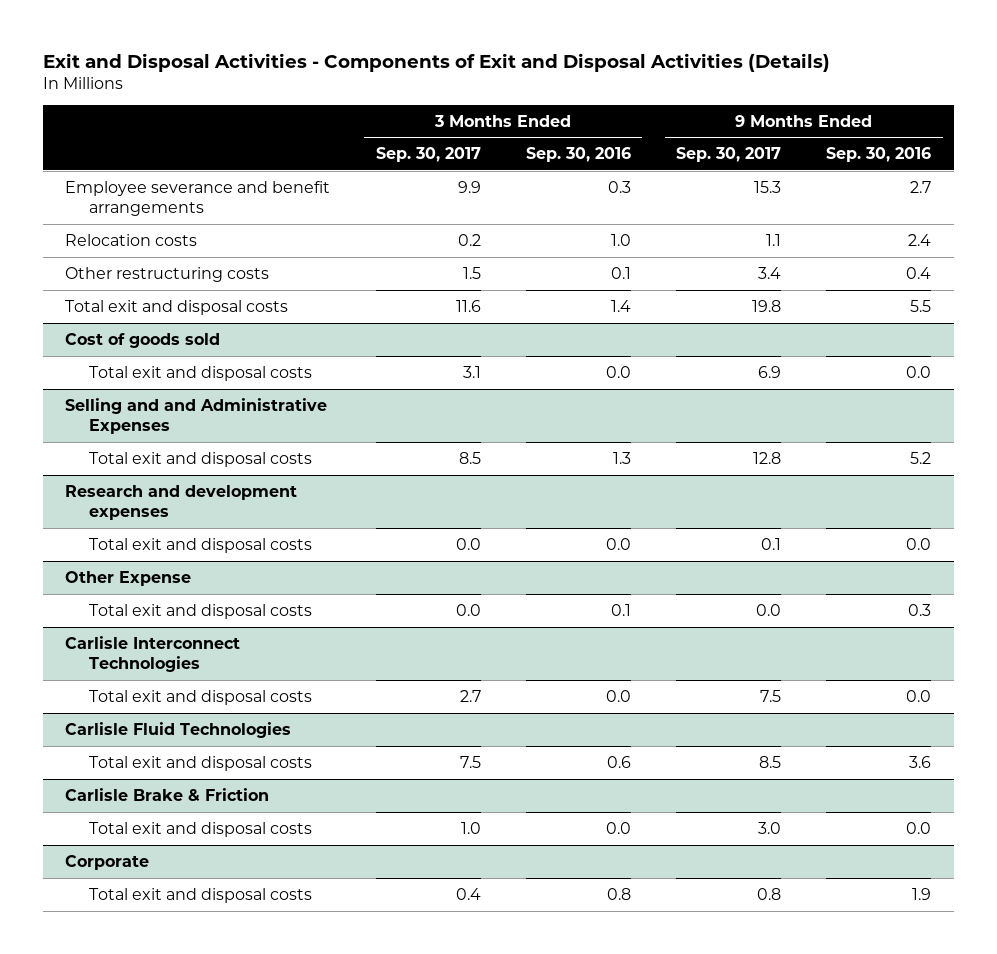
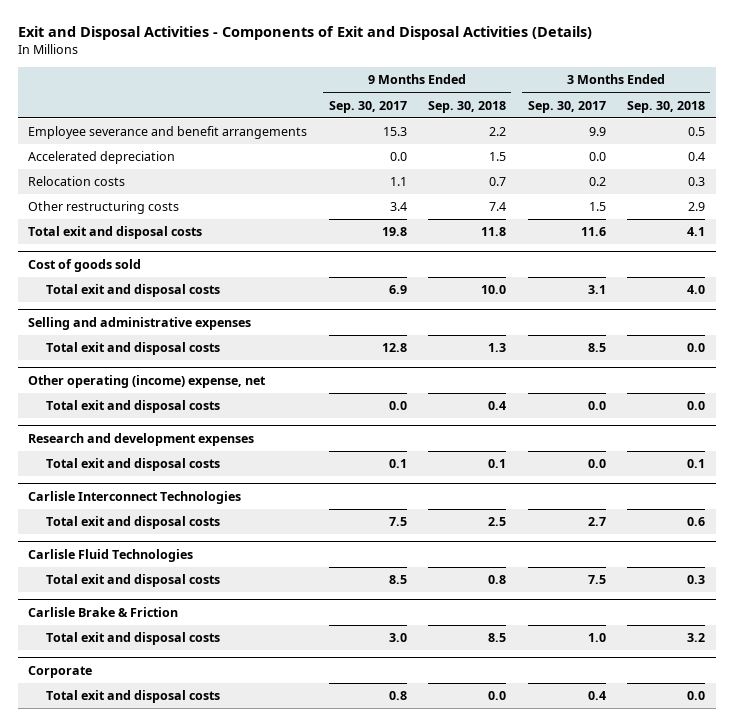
[525,147,631,163] Sep. 30, 2016 -> none
[826,147,932,163] Sep. 30, 2016 -> none
none -> [428,100,507,113] Sep. 30, 2018
none -> [626,100,705,113] Sep. 30, 2018
none -> [28,151,176,165] Accelerated depreciation
[65,397,328,435] Selling and and Administrative Expenses -> [28,317,252,331] Selling and administrative expenses
none -> [28,375,267,389] Other operating (income) expense, net
none -> [46,400,221,414] Total exit and disposal costs
[65,570,192,586] Other Expense -> none
[88,603,312,619] Total exit and disposal costs -> none

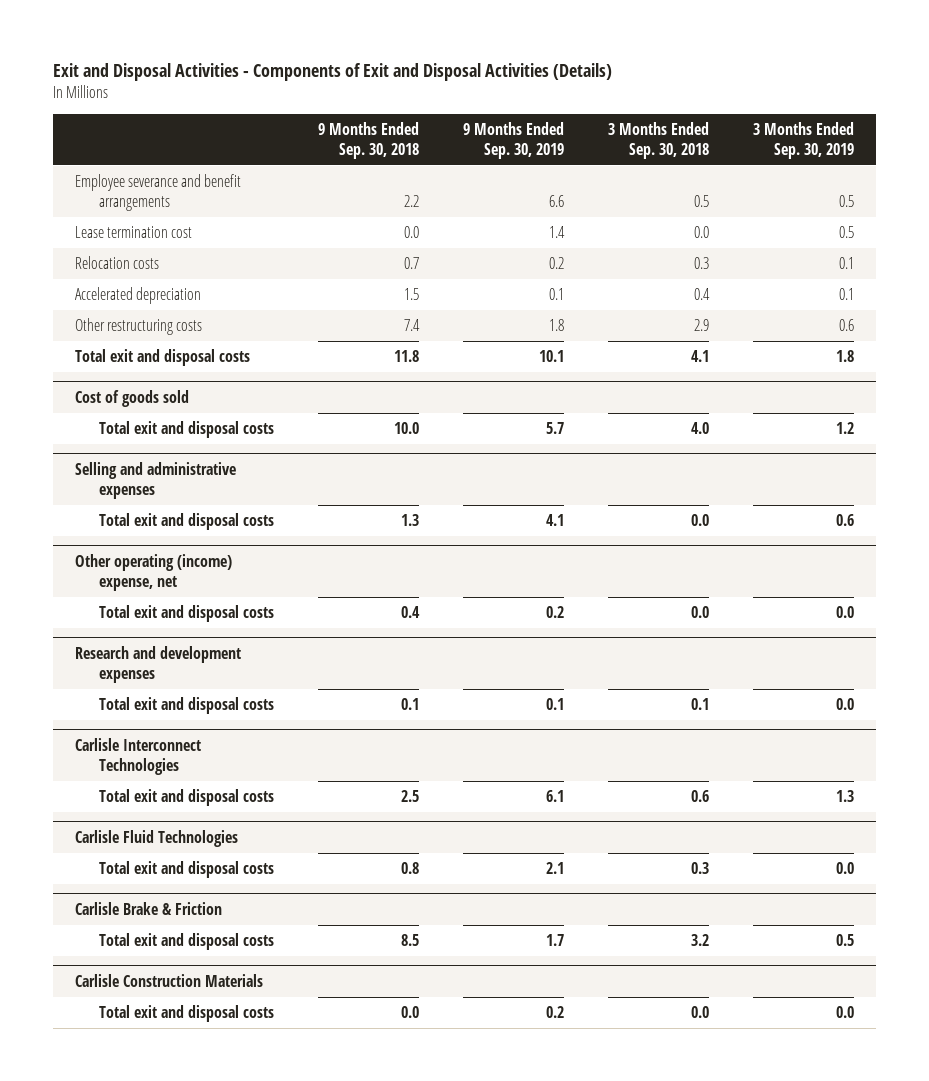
[328,100,407,113] Sep. 30, 2017 -> none
[527,100,606,113] Sep. 30, 2017 -> none
none -> [463,121,565,159] 9 Months Ended Sep. 30, 2019
none -> [753,121,855,159] 3 Months Ended Sep. 30, 2019
none -> [74,226,192,239] Lease termination cost
[28,151,176,165] Accelerated depreciation -> [74,287,201,305] Accelerated depreciation
[28,666,93,679] Corporate -> none
none -> [74,974,263,988] Carlisle Construction Materials

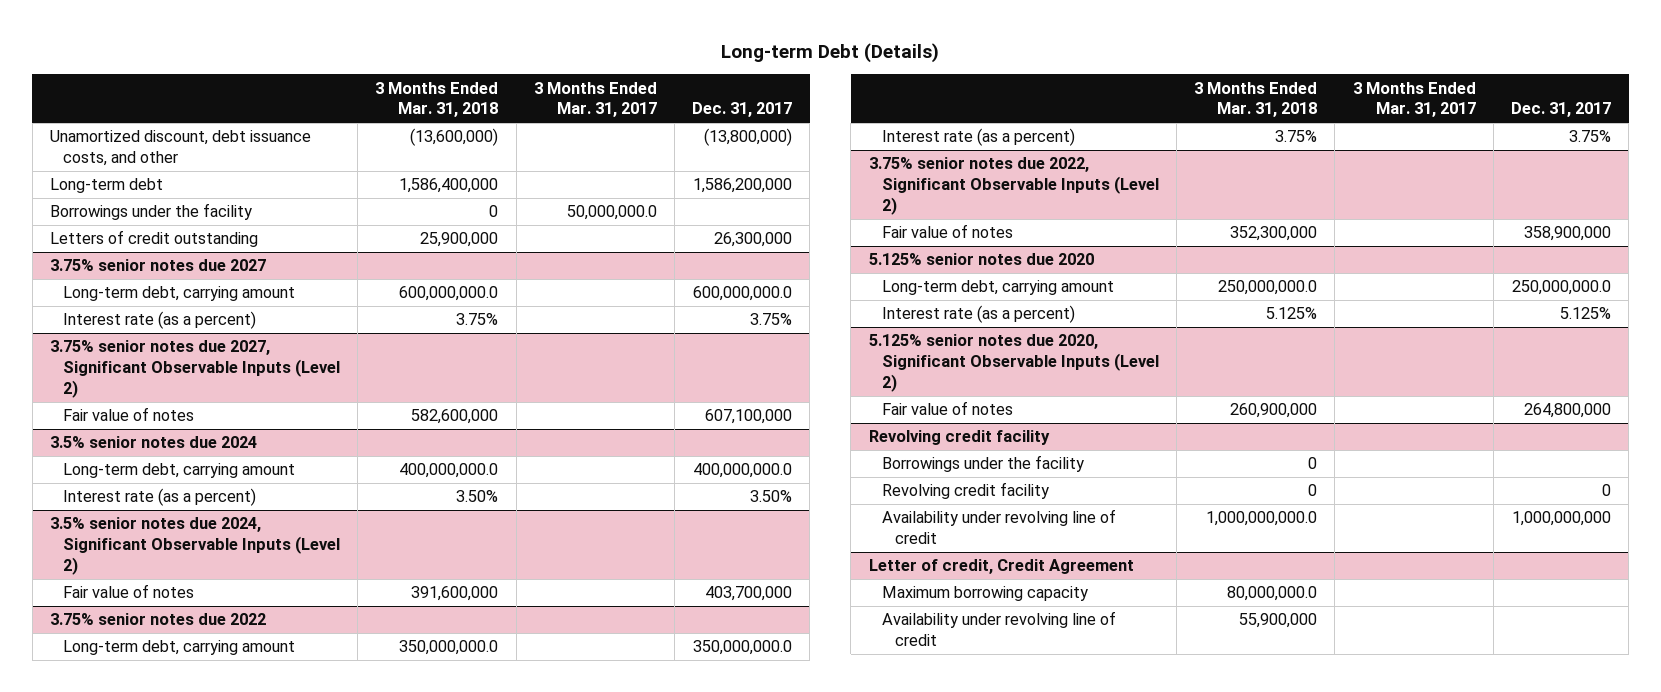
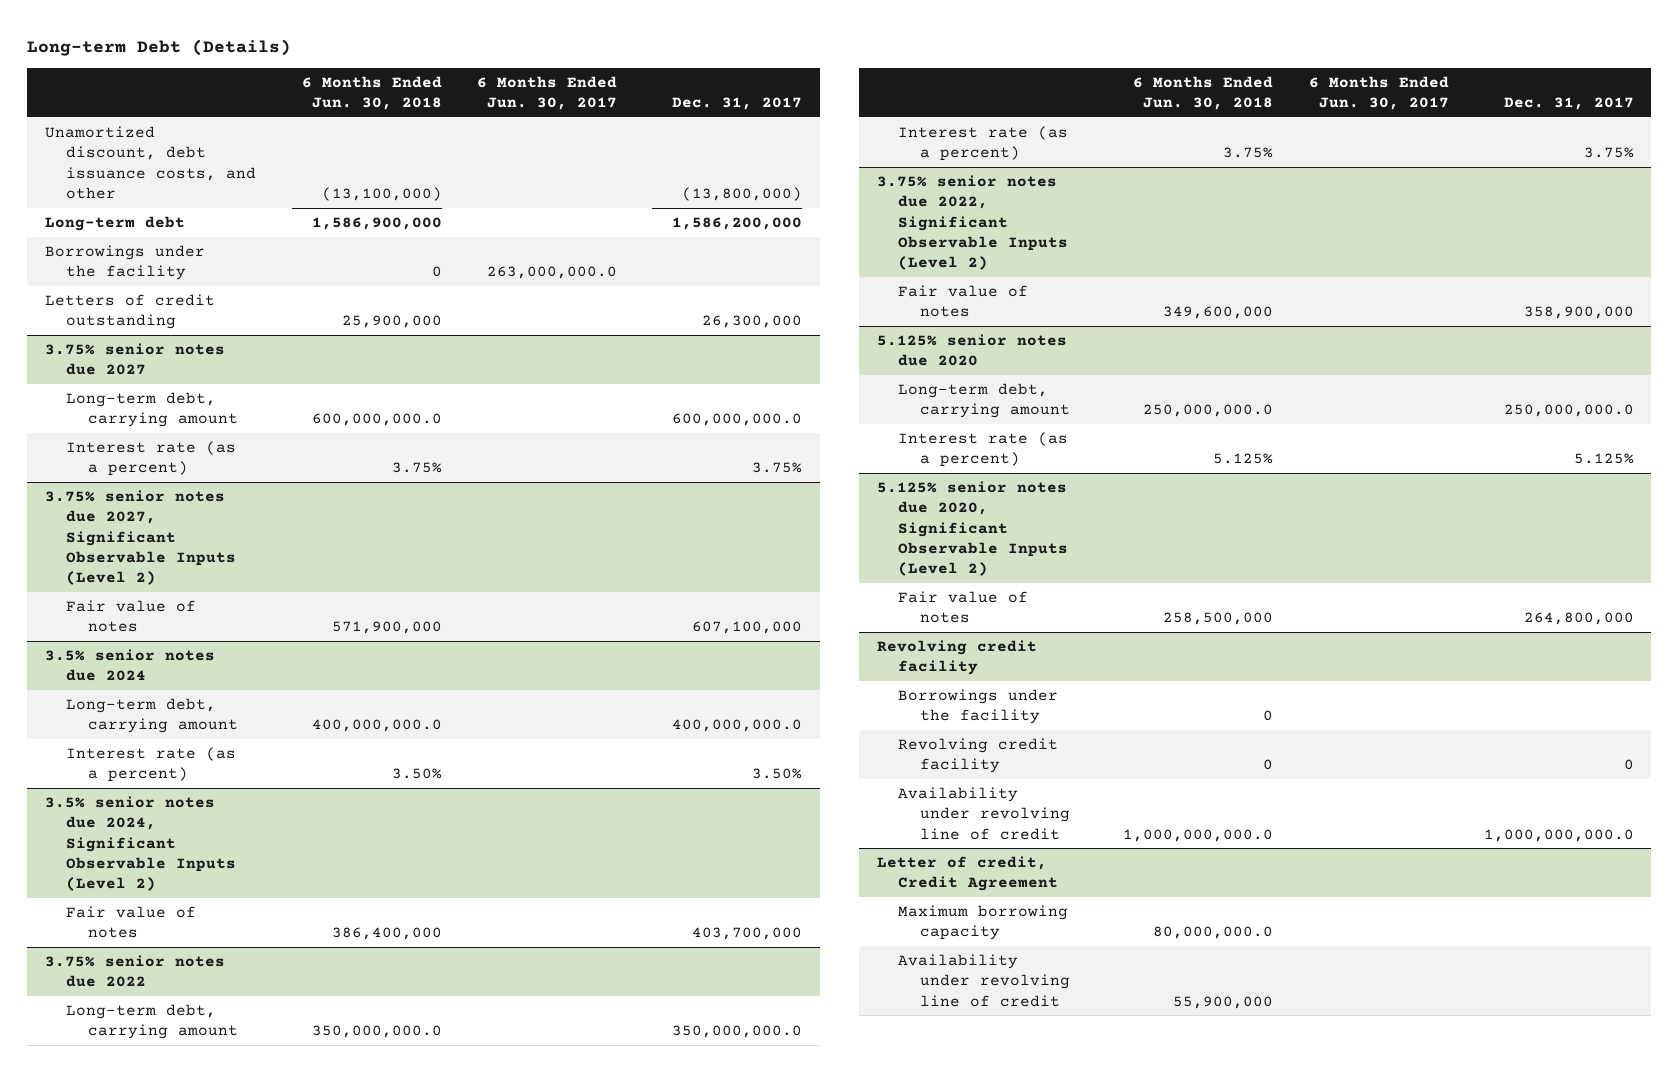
[375,81,499,118] 3 Months Ended Mar. 31, 2018 -> none
[533,81,657,118] 3 Months Ended Mar. 31, 2017 -> none
none -> [301,75,442,111] 6 Months Ended Jun. 30, 2018
none -> [476,75,617,111] 6 Months Ended Jun. 30, 2017
[1511,511,1611,527] 1,000,000,000 -> [1483,828,1634,842] 1,000,000,000.0

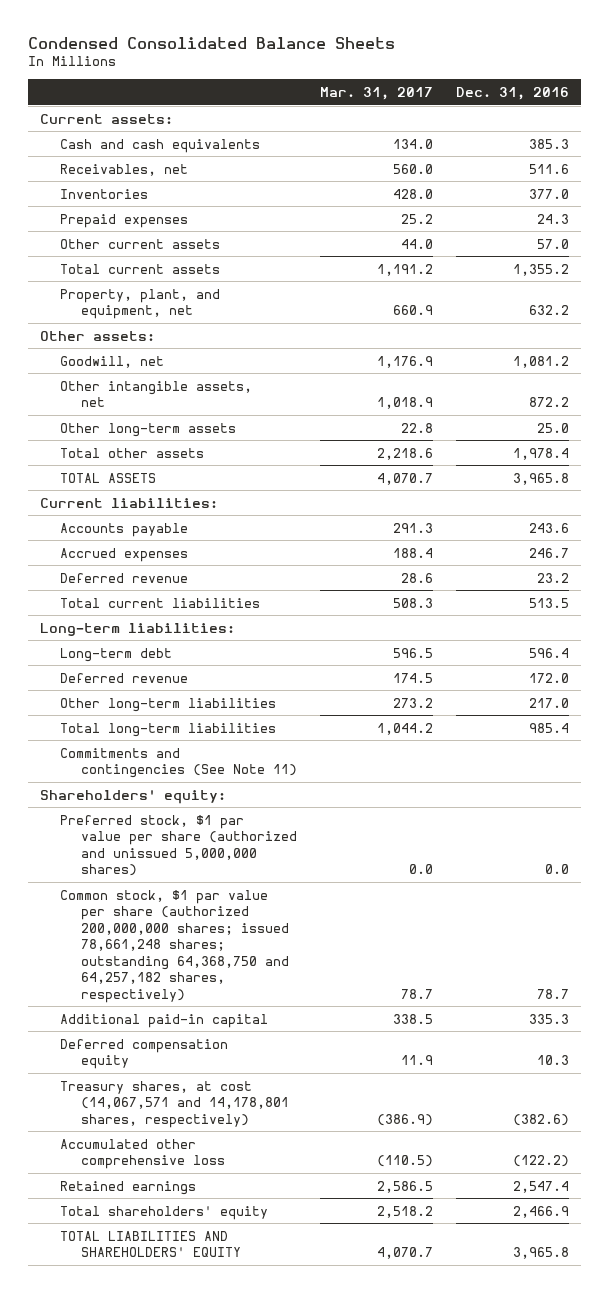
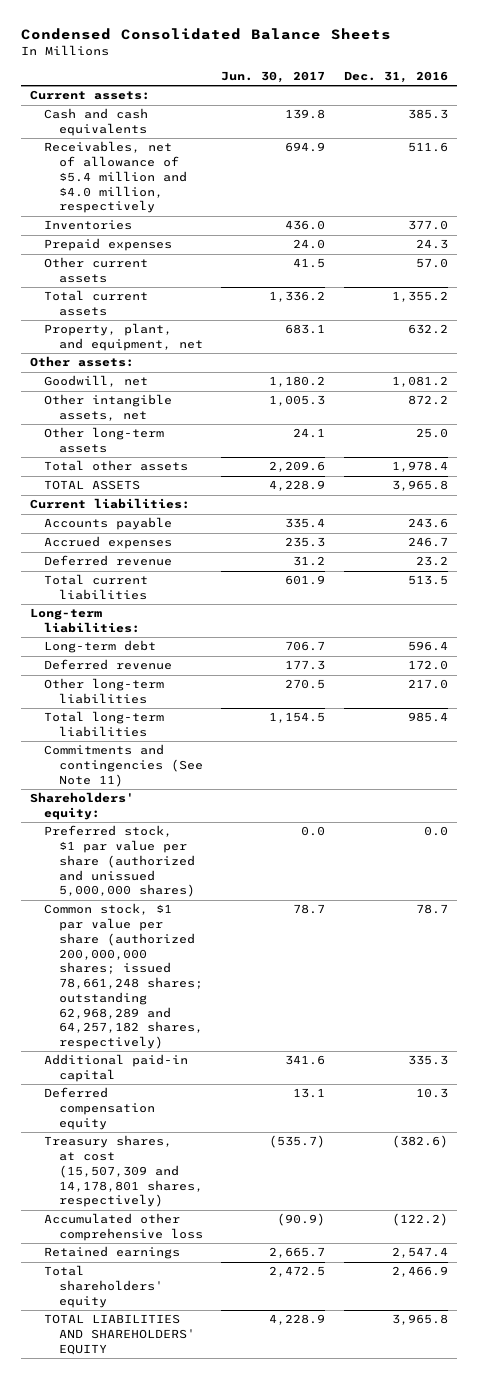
[320,86,434,100] Mar. 31, 2017 -> none
none -> [221,70,326,83] Jun. 30, 2017
[60,163,189,176] Receivables, net -> [44,141,187,214] Receivables, net of allowance of $5.4 million and $4.0 million, respectively
[60,889,289,1003] Common stock, $1 par value per share (authorized 200,000,000 shares; issued 78,661,248 shares; outstanding 64,368,750 and 64,257,182 shares, respectively) -> [44,903,203,1050] Common stock, $1 par value per share (authorized 200,000,000 shares; issued 78,661,248 shares; outstanding 62,968,289 and 64,257,182 shares, respectively)
[60,1080,289,1128] Treasury shares, at cost (14,067,571 and 14,178,801 shares, respectively) -> [44,1135,203,1208] Treasury shares, at cost (15,507,309 and 14,178,801 shares, respectively)

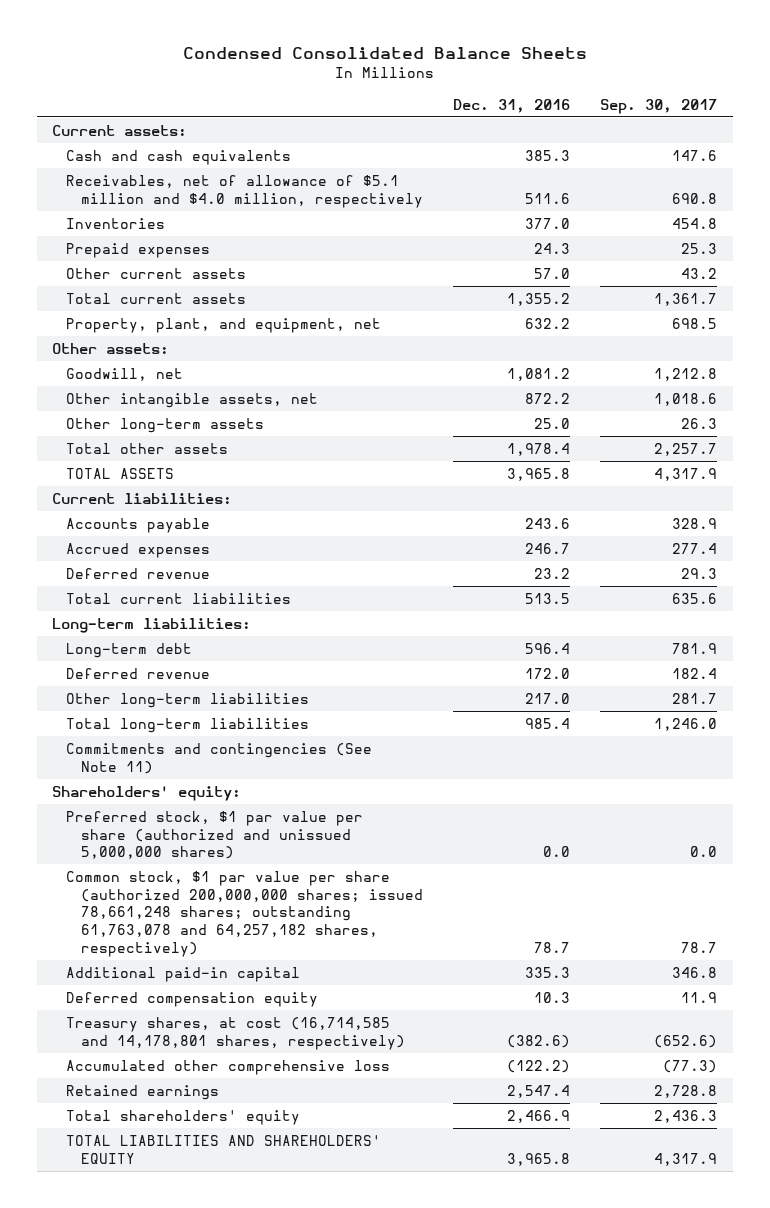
[221,70,326,83] Jun. 30, 2017 -> none
none -> [600,98,718,114] Sep. 30, 2017
[44,141,187,214] Receivables, net of allowance of $5.4 million and $4.0 million, respectively -> [66,174,423,208] Receivables, net of allowance of $5.1 million and $4.0 million, respectively
[44,903,203,1050] Common stock, $1 par value per share (authorized 200,000,000 shares; issued 78,661,248 shares; outstanding 62,968,289 and 64,257,182 shares, respectively) -> [66,870,423,957] Common stock, $1 par value per share (authorized 200,000,000 shares; issued 78,661,248 shares; outstanding 61,763,078 and 64,257,182 shares, respectively)
[44,1135,203,1208] Treasury shares, at cost (15,507,309 and 14,178,801 shares, respectively) -> [66,1016,405,1050] Treasury shares, at cost (16,714,585 and 14,178,801 shares, respectively)

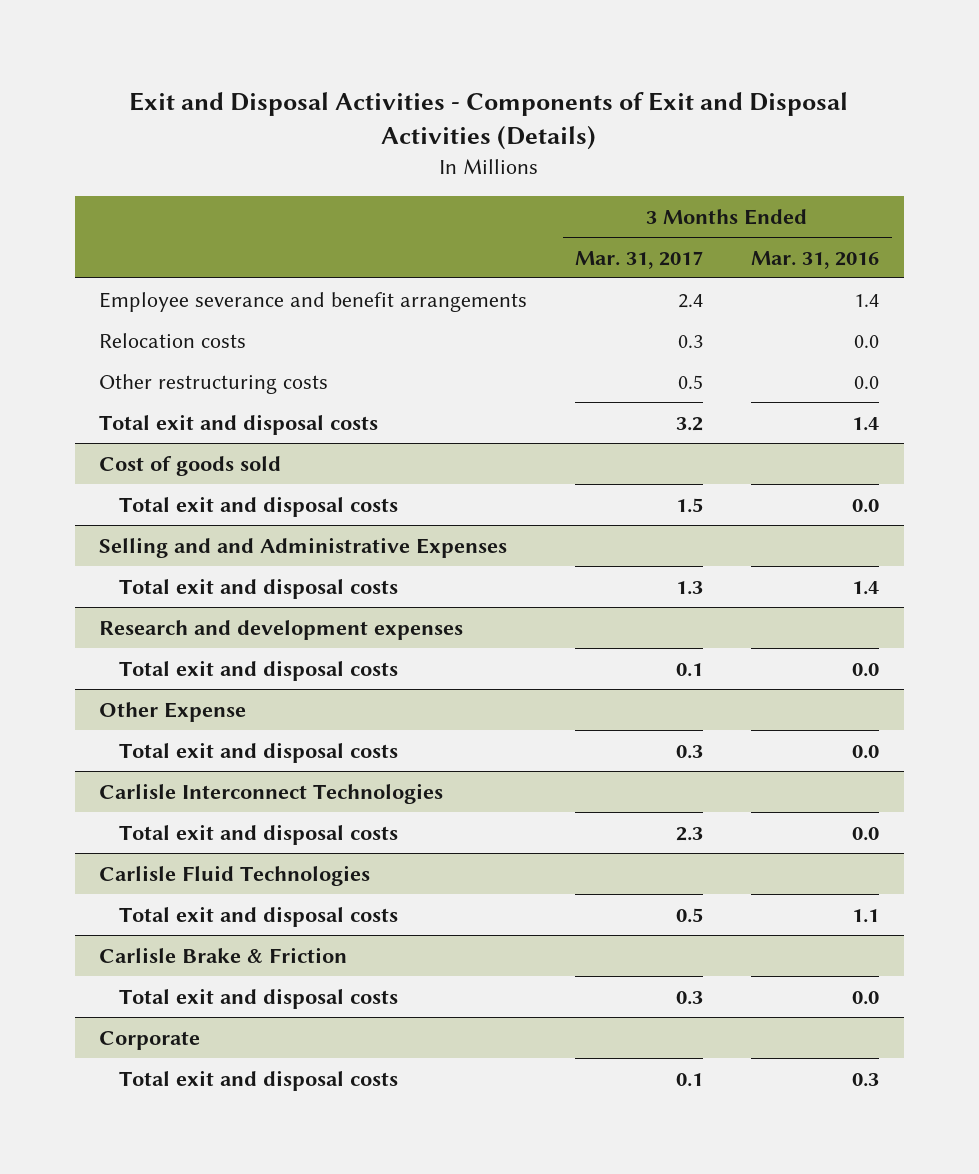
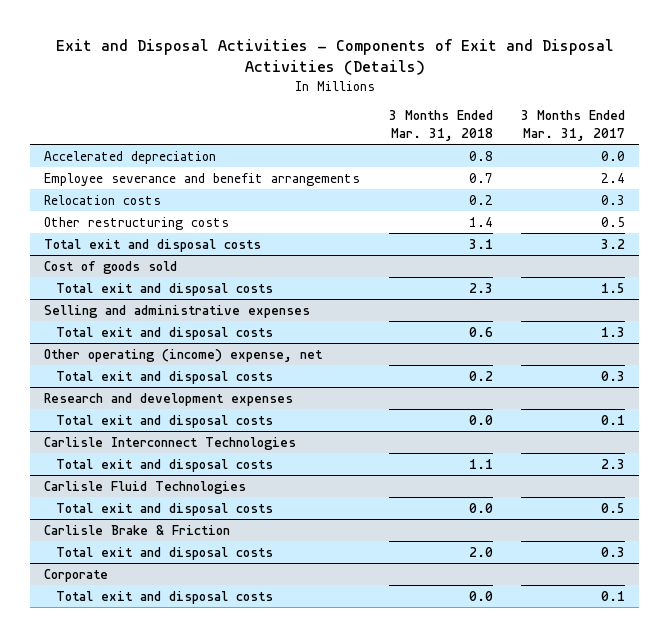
[751,250,880,269] Mar. 31, 2016 -> none
none -> [388,110,493,141] 3 Months Ended Mar. 31, 2018
none -> [43,150,216,164] Accelerated depreciation
[99,536,508,558] Selling and and Administrative Expenses -> [43,304,310,318] Selling and administrative expenses
none -> [43,348,323,362] Other operating (income) expense, net
none -> [55,370,273,384] Total exit and disposal costs
[99,701,247,722] Other Expense -> none
[118,741,398,763] Total exit and disposal costs -> none

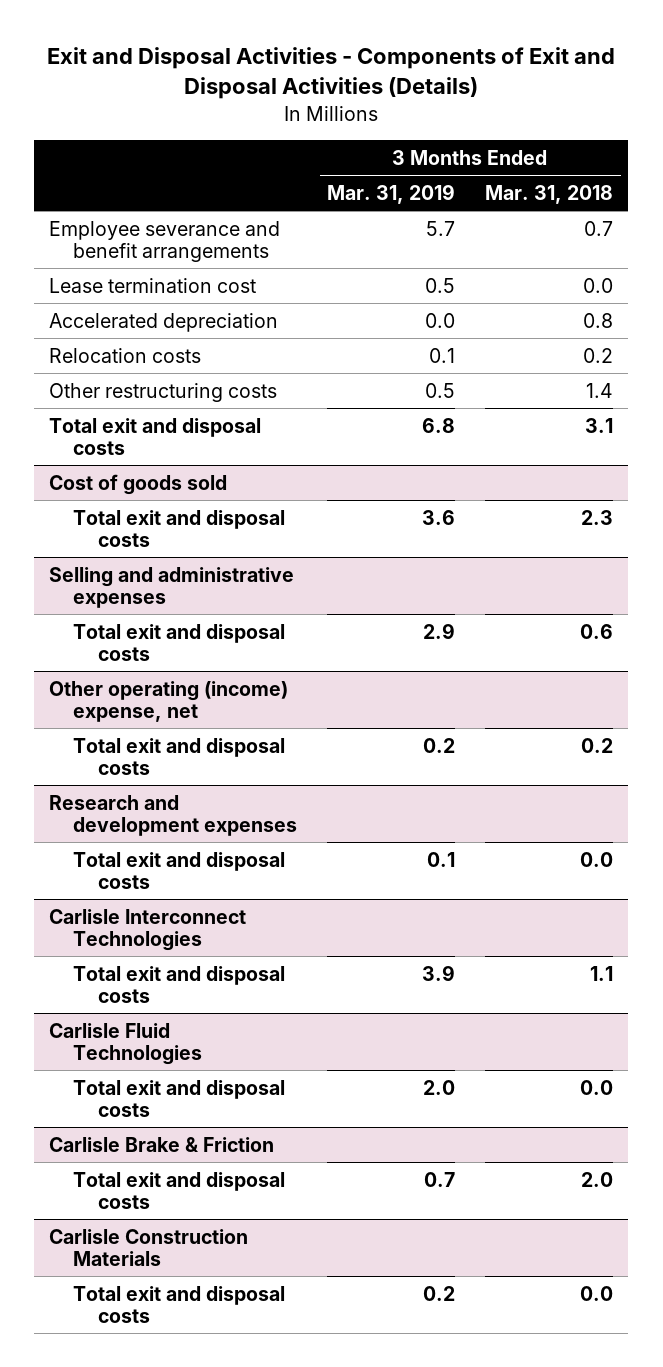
[521,110,626,141] 3 Months Ended Mar. 31, 2017 -> none
none -> [327,183,456,204] Mar. 31, 2019
none -> [49,277,257,293] Lease termination cost
[43,150,216,164] Accelerated depreciation -> [49,312,279,332] Accelerated depreciation
[43,568,108,582] Corporate -> none
none -> [49,1228,249,1266] Carlisle Construction Materials

